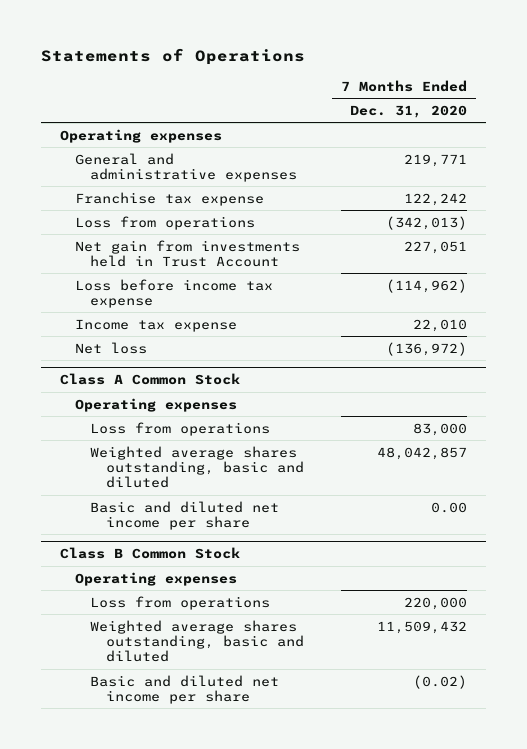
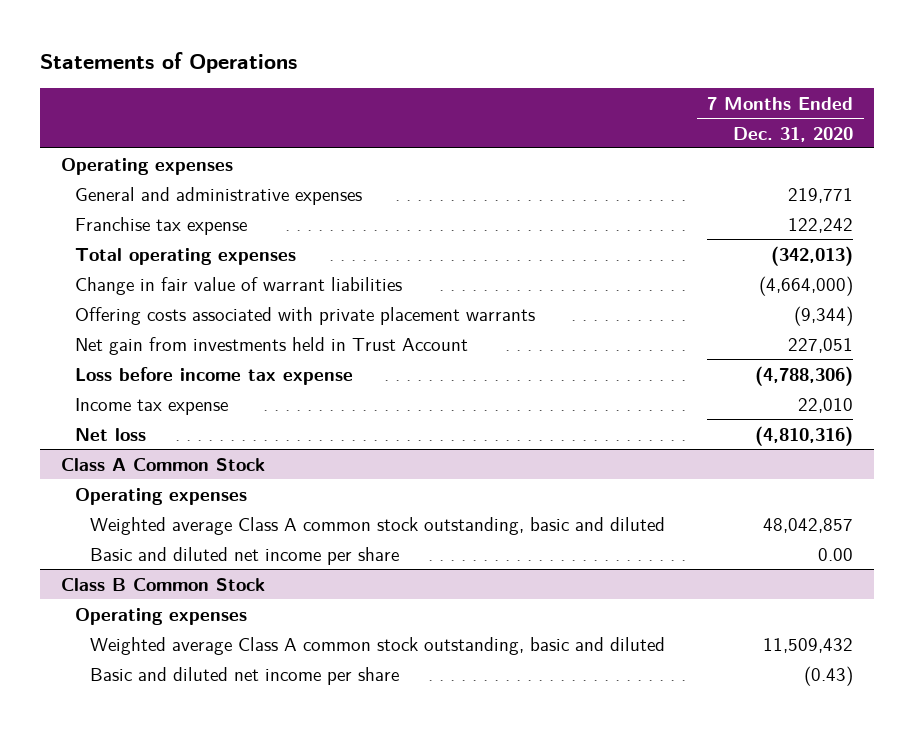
[75,215,256,230] Loss from operations -> [75,247,297,265] Total operating expenses
none -> [75,276,403,295] Change in fair value of warrant liabilities
none -> [75,306,536,325] Offering costs associated with private placement warrants
[386,278,468,293] (114,962) -> [755,365,854,386] (4,788,306)
[386,341,468,356] (136,972) -> [755,425,854,446] (4,810,316)
[90,421,271,436] Loss from operations -> none
[90,445,304,489] Weighted average shares outstanding, basic and diluted -> [90,516,666,535] Weighted average Class A common stock outstanding, basic and diluted
[90,595,271,610] Loss from operations -> none
[90,619,304,663] Weighted average shares outstanding, basic and diluted -> [90,636,666,655] Weighted average Class A common stock outstanding, basic and diluted
[413,674,468,689] (0.02) -> [804,665,854,686] (0.43)

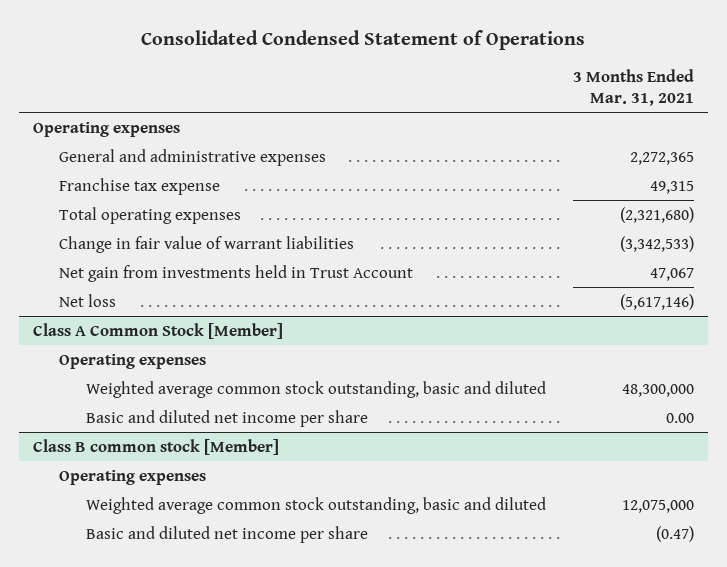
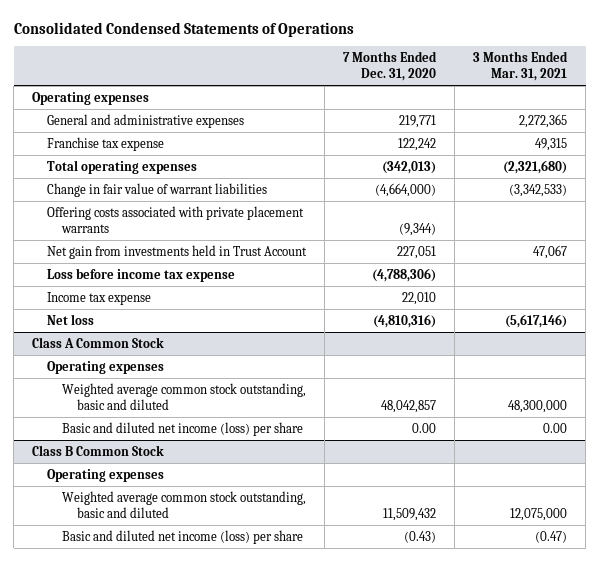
[141,30,586,51] Consolidated Condensed Statement of Operations -> [13,21,354,37] Consolidated Condensed Statements of Operations
none -> [343,51,438,82] 7 Months Ended Dec. 31, 2020
none -> [47,205,305,234] Offering costs associated with private placement warrants
none -> [47,267,236,282] Loss before income tax expense
none -> [47,291,152,305] Income tax expense
[32,322,283,339] Class A Common Stock [Member] -> [32,336,165,348] Class A Common Stock
[85,409,368,427] Basic and diluted net income per share -> [62,421,304,436] Basic and diluted net income (loss) per share
[32,438,279,455] Class B common stock [Member] -> [32,444,165,456] Class B Common Stock
[85,525,368,543] Basic and diluted net income per share -> [62,529,304,544] Basic and diluted net income (loss) per share

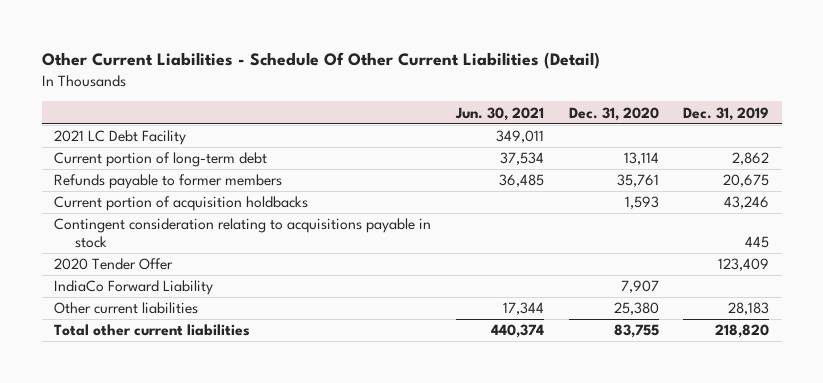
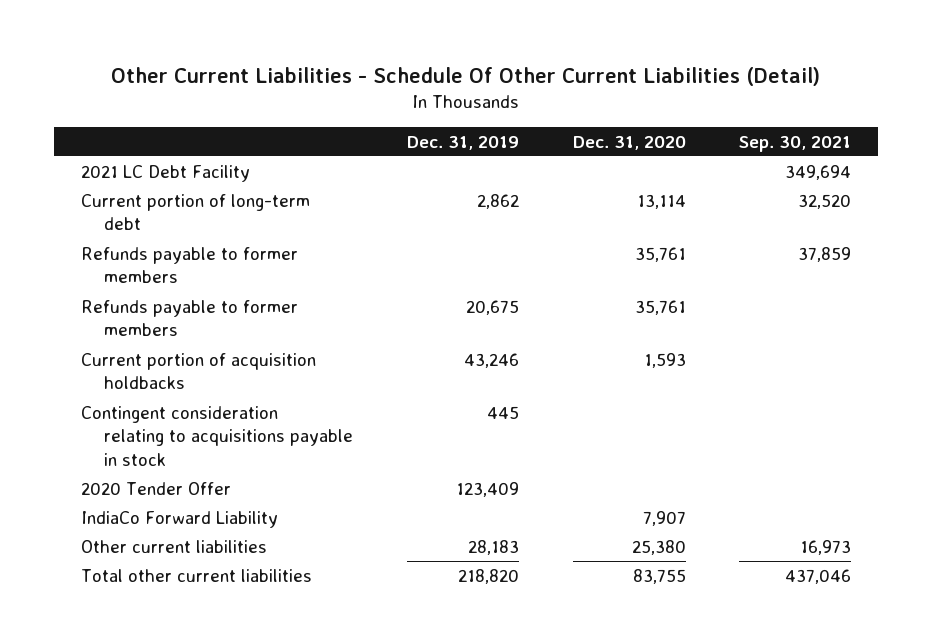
[454,106,544,121] Jun. 30, 2021 -> none
none -> [739,135,852,152] Sep. 30, 2021
none -> [81,246,299,284] Refunds payable to former members

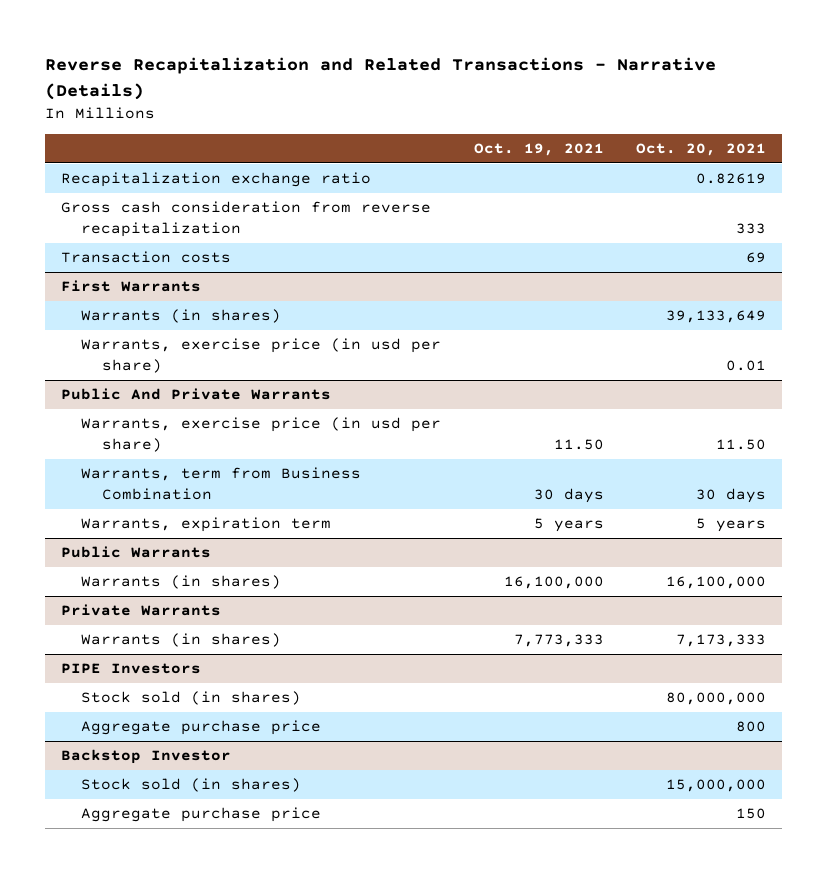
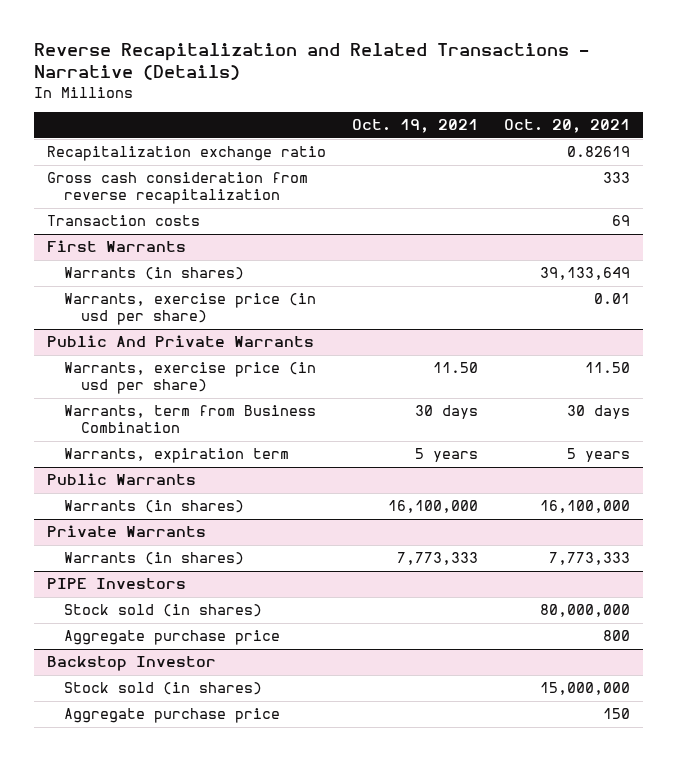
[676,634,767,648] 7,173,333 -> [549,552,631,566] 7,773,333

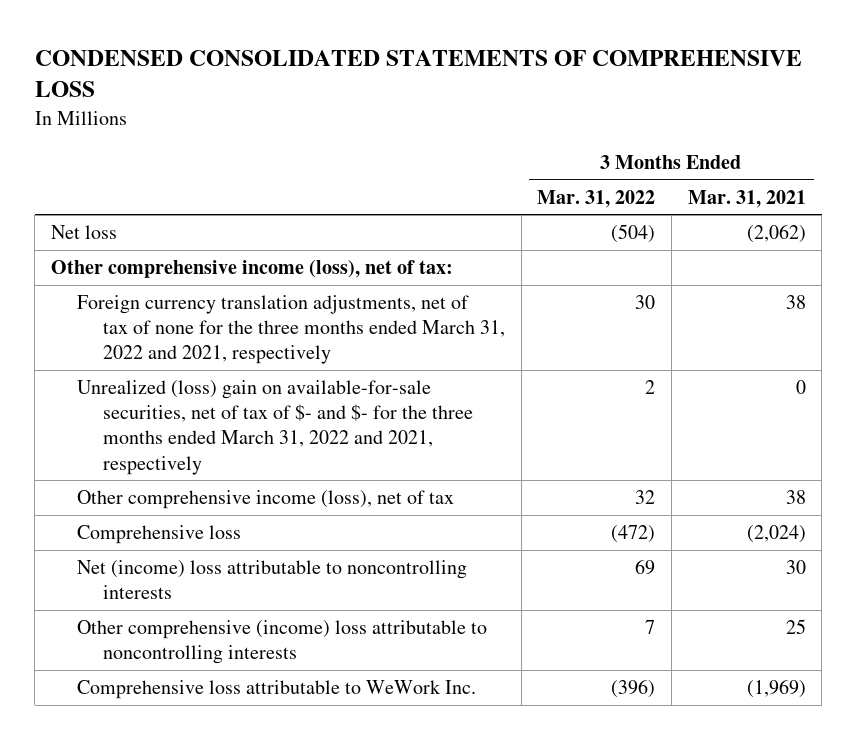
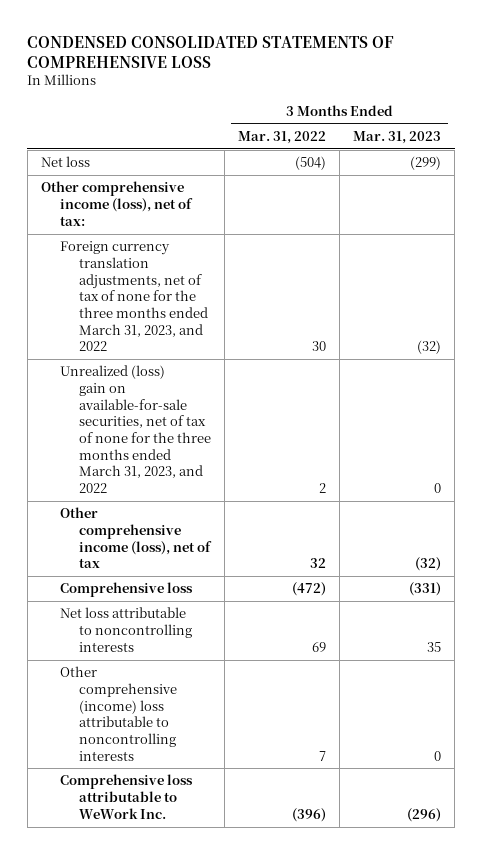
[687,189,806,208] Mar. 31, 2021 -> none
none -> [353,130,442,144] Mar. 31, 2023
[76,295,505,365] Foreign currency translation adjustments, net of tax of none for the three months ended March 31, 2022 and 2021, respectively -> [59,241,208,352] Foreign currency translation adjustments, net of tax of none for the three months ended March 31, 2023, and 2022
[76,380,473,475] Unrealized (loss) gain on available-for-sale securities, net of tax of $- and $- for the three months ended March 31, 2022 and 2021, respectively -> [59,365,211,493] Unrealized (loss) gain on available-for-sale securities, net of tax of none for the three months ended March 31, 2023, and 2022
[76,560,467,600] Net (income) loss attributable to noncontrolling interests -> [59,607,192,652] Net loss attributable to noncontrolling interests

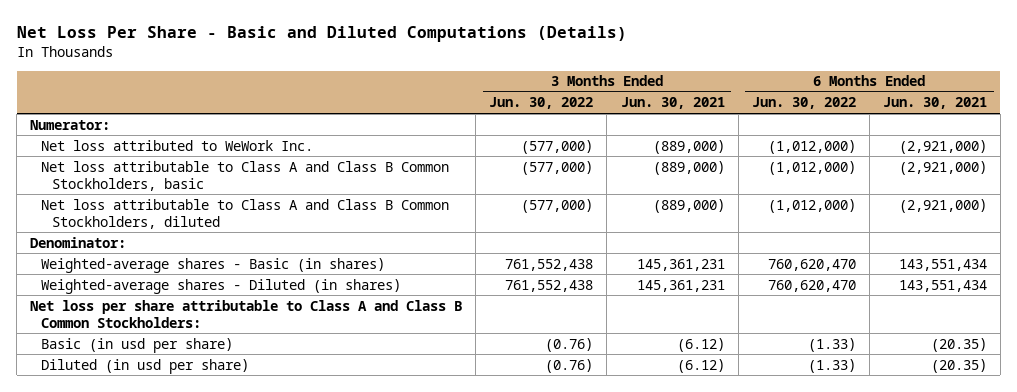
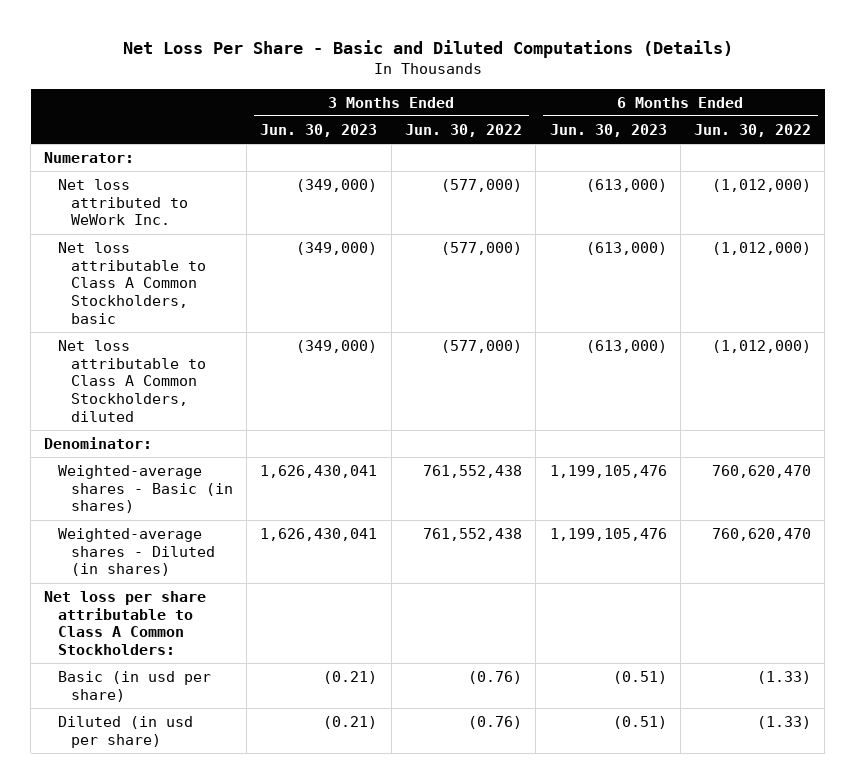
[620,97,725,110] Jun. 30, 2021 -> none
[882,97,987,110] Jun. 30, 2021 -> none
none -> [260,124,378,138] Jun. 30, 2023
none -> [549,124,667,138] Jun. 30, 2023
[41,160,450,191] Net loss attributable to Class A and Class B Common Stockholders, basic -> [57,242,206,324] Net loss attributable to Class A Common Stockholders, basic
[41,198,450,229] Net loss attributable to Class A and Class B Common Stockholders, diluted -> [57,340,206,422] Net loss attributable to Class A Common Stockholders, diluted
[30,299,463,328] Net loss per share attributable to Class A and Class B Common Stockholders: -> [44,591,207,655] Net loss per share attributable to Class A Common Stockholders:

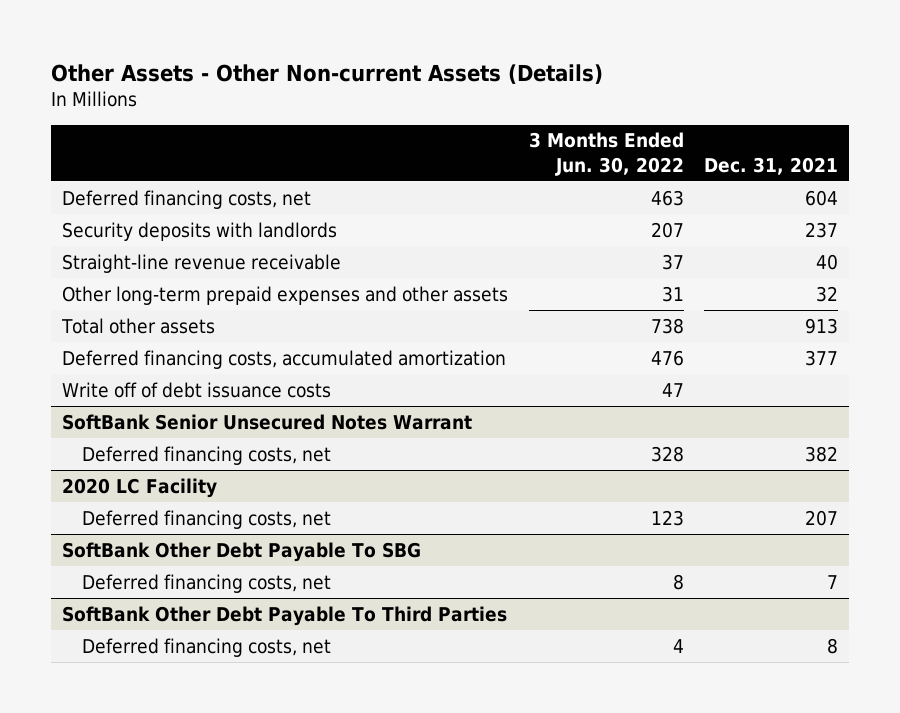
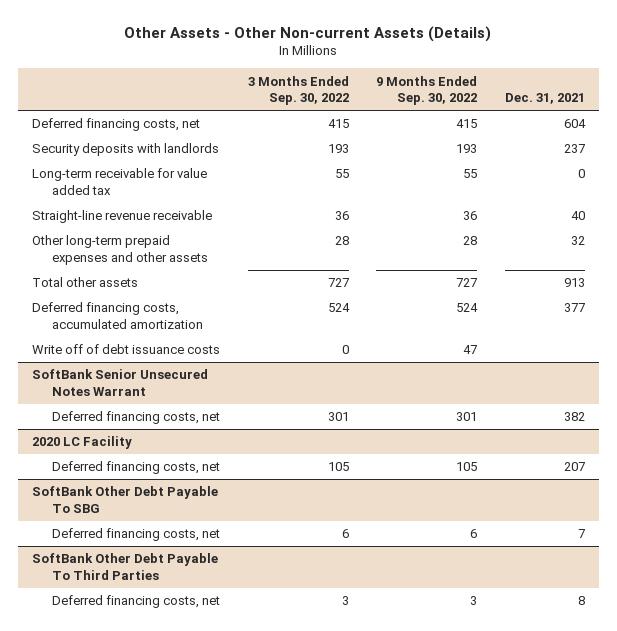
[528,132,684,176] 3 Months Ended Jun. 30, 2022 -> none
none -> [247,75,349,106] 3 Months Ended Sep. 30, 2022
none -> [376,75,478,106] 9 Months Ended Sep. 30, 2022
none -> [31,168,207,195] Long-term receivable for value added tax

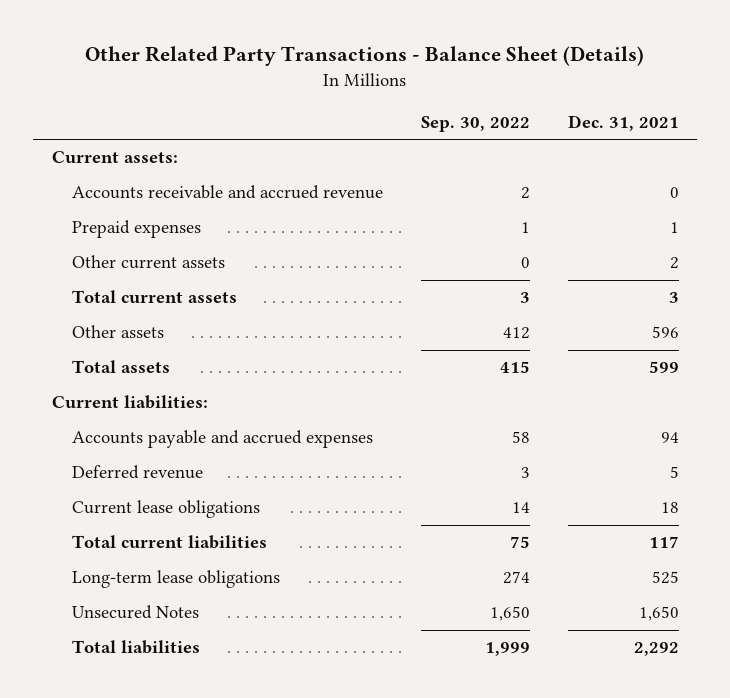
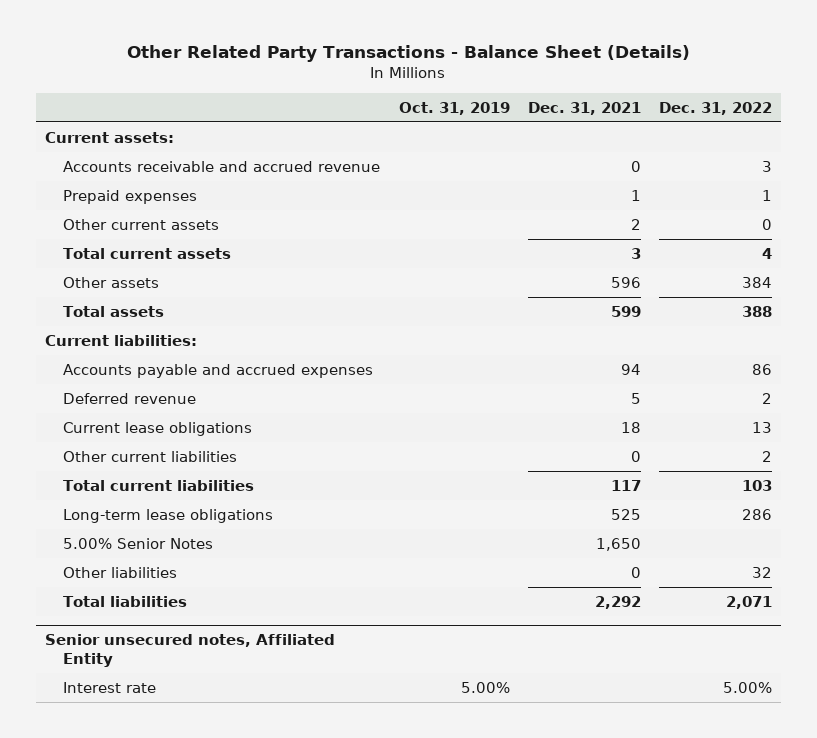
[420,115,530,132] Sep. 30, 2022 -> none
none -> [398,101,510,115] Oct. 31, 2019
none -> [658,101,772,115] Dec. 31, 2022
none -> [63,450,238,462] Other current liabilities
[71,605,199,620] Unsecured Notes -> [63,537,214,549] 5.00% Senior Notes
none -> [63,566,178,578] Other liabilities
none -> [44,634,335,668] Senior unsecured notes, Affiliated Entity
none -> [63,681,157,693] Interest rate

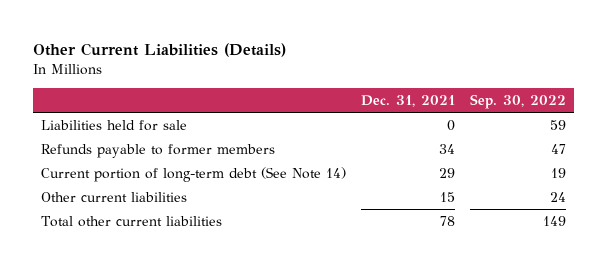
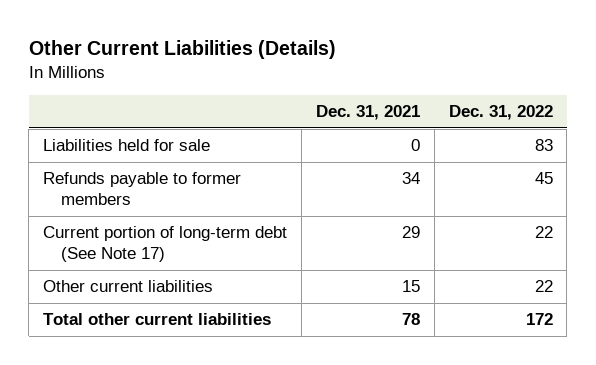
[470,93,567,109] Sep. 30, 2022 -> none
none -> [448,105,553,121] Dec. 31, 2022
[41,166,347,182] Current portion of long-term debt (See Note 14) -> [43,226,288,263] Current portion of long-term debt (See Note 17)

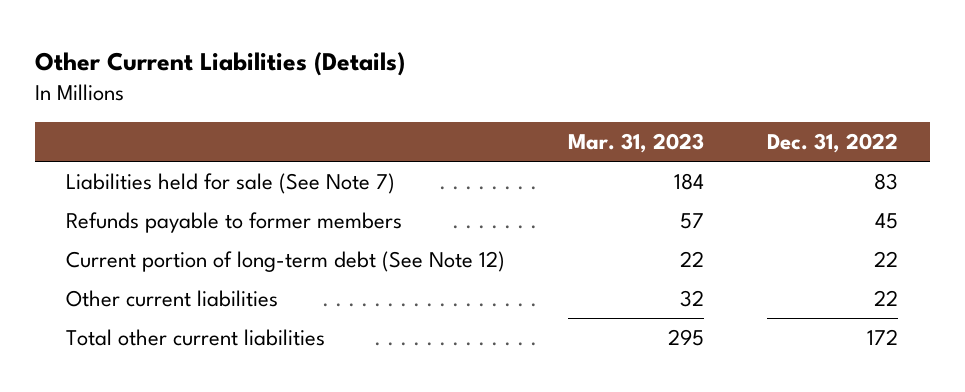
[315,105,420,121] Dec. 31, 2021 -> none
none -> [568,133,705,154] Mar. 31, 2023
[43,139,211,152] Liabilities held for sale -> [66,172,396,194] Liabilities held for sale (See Note 7)
[43,226,288,263] Current portion of long-term debt (See Note 17) -> [66,250,506,272] Current portion of long-term debt (See Note 12)

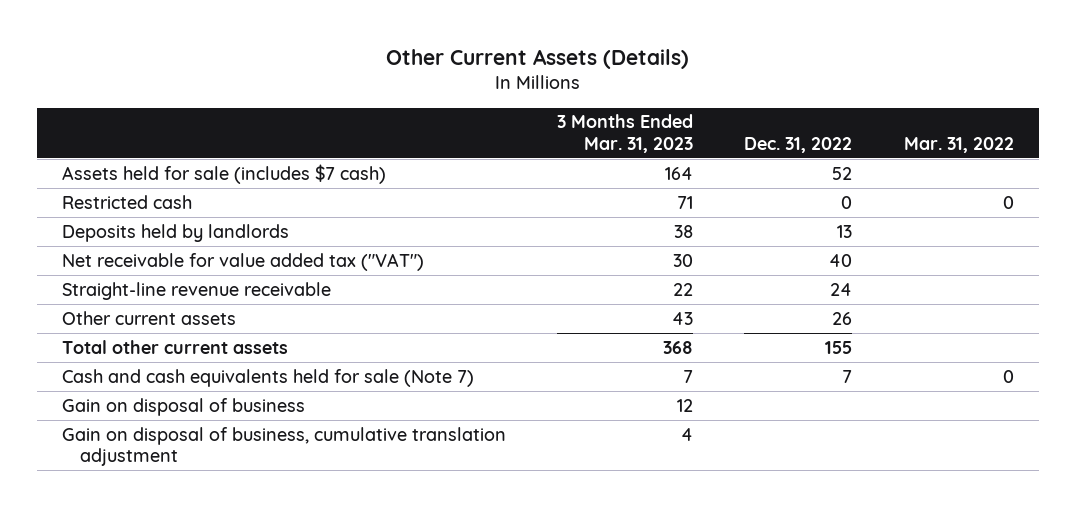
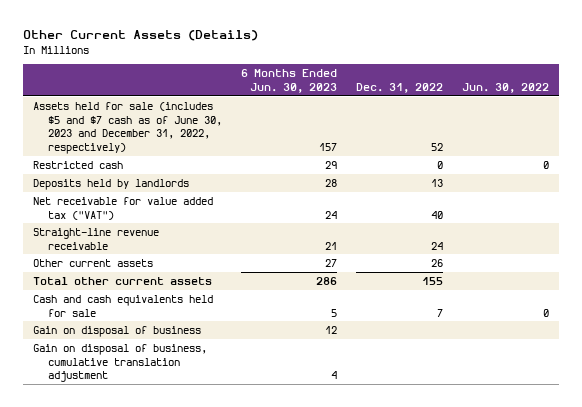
[557,114,694,153] 3 Months Ended Mar. 31, 2023 -> none
[903,136,1014,153] Mar. 31, 2022 -> none
none -> [241,69,338,93] 6 Months Ended Jun. 30, 2023
none -> [462,82,550,93] Jun. 30, 2022
[62,163,387,184] Assets held for sale (includes $7 cash) -> [32,101,223,154] Assets held for sale (includes $5 and $7 cash as of June 30, 2023 and December 31, 2022, respectively)
[62,368,475,387] Cash and cash equivalents held for sale (Note 7) -> [32,294,213,317] Cash and cash equivalents held for sale

